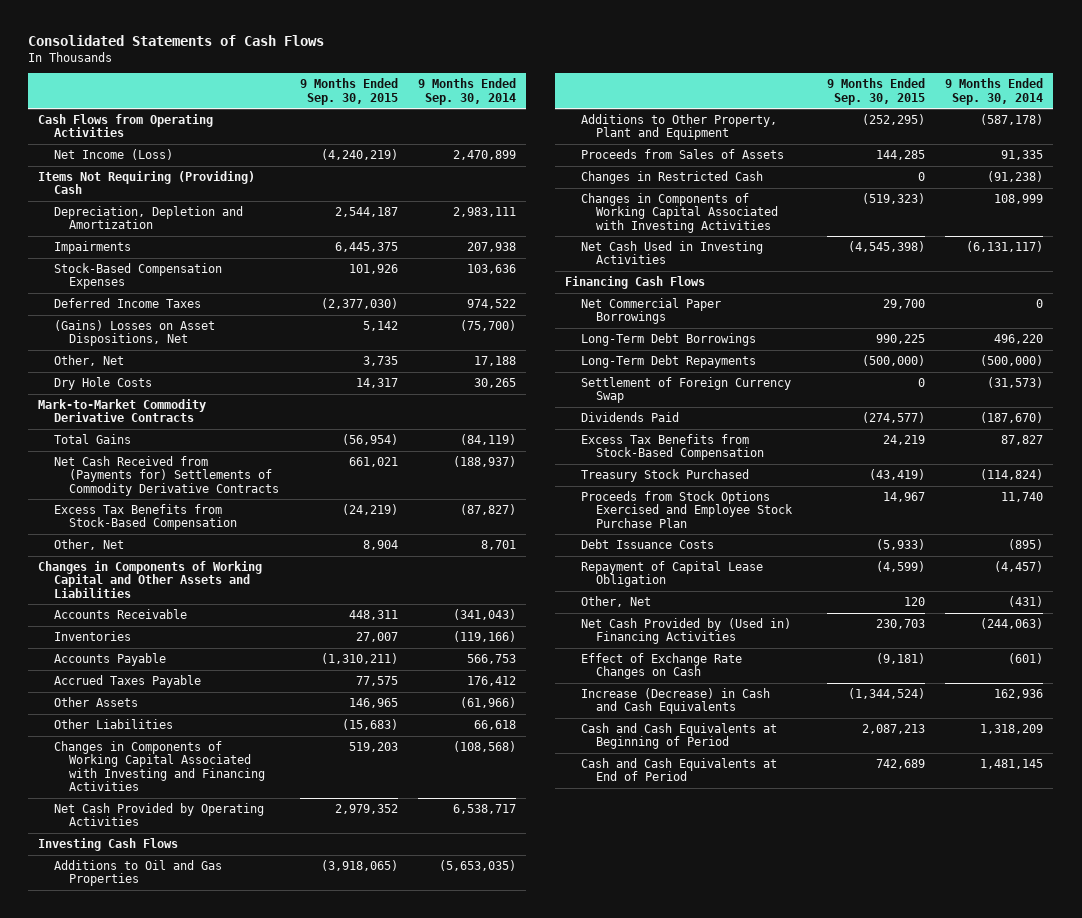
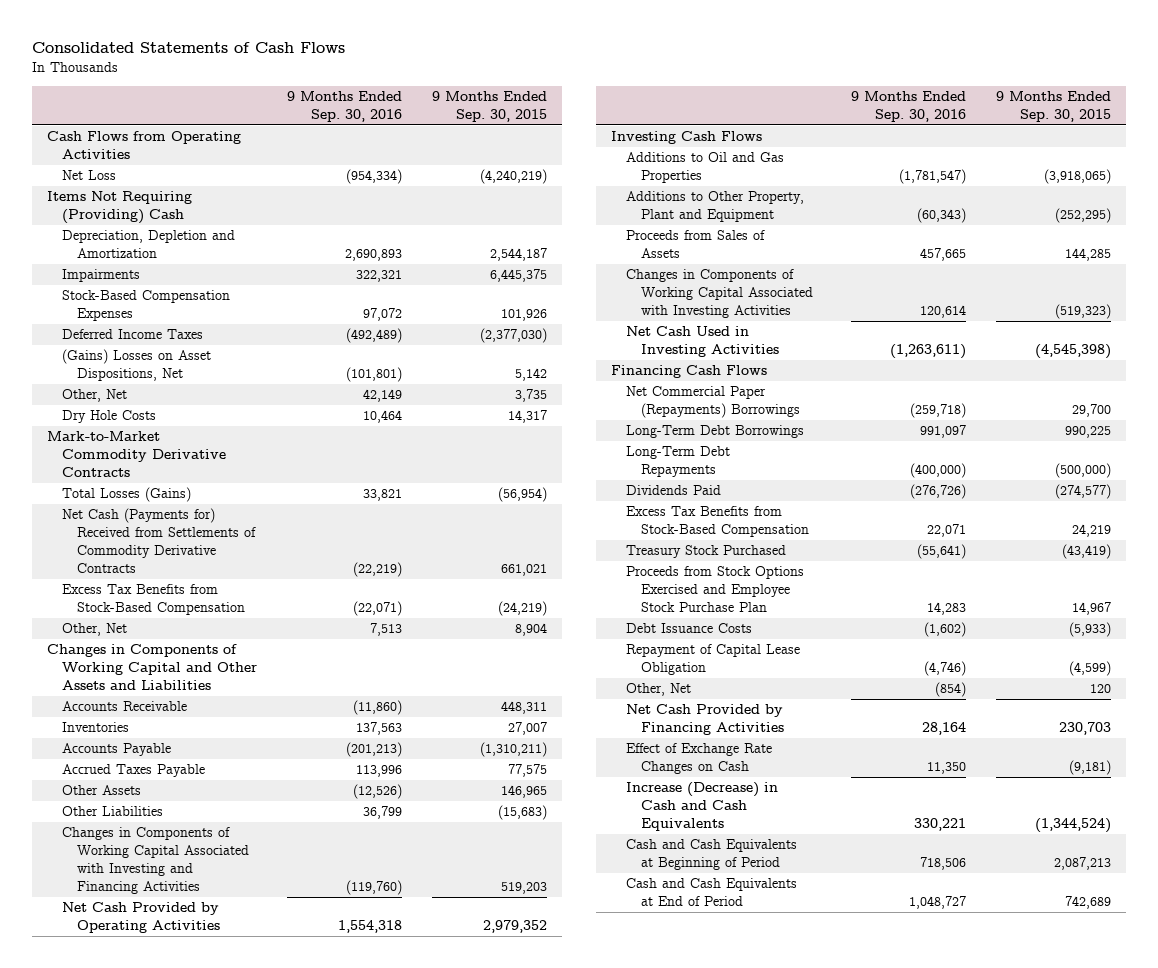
[418,78,517,105] 9 Months Ended Sep. 30, 2014 -> none
none -> [286,91,402,123] 9 Months Ended Sep. 30, 2016
[53,149,173,161] Net Income (Loss) -> [61,170,116,181] Net Loss
[53,434,131,445] Total Gains -> [61,487,191,503] Total Losses (Gains)
[53,456,280,496] Net Cash Received from (Payments for) Settlements of Commodity Derivative Contracts -> [61,508,256,574] Net Cash (Payments for) Received from Settlements of Commodity Derivative Contracts
[580,171,763,185] Changes in Restricted Cash -> none
[580,298,721,325] Net Commercial Paper Borrowings -> [626,386,801,419] Net Commercial Paper (Repayments) Borrowings
[580,377,791,404] Settlement of Foreign Currency Swap -> none
[580,618,791,645] Net Cash Provided by (Used in) Financing Activities -> [626,704,785,736] Net Cash Provided by Financing Activities

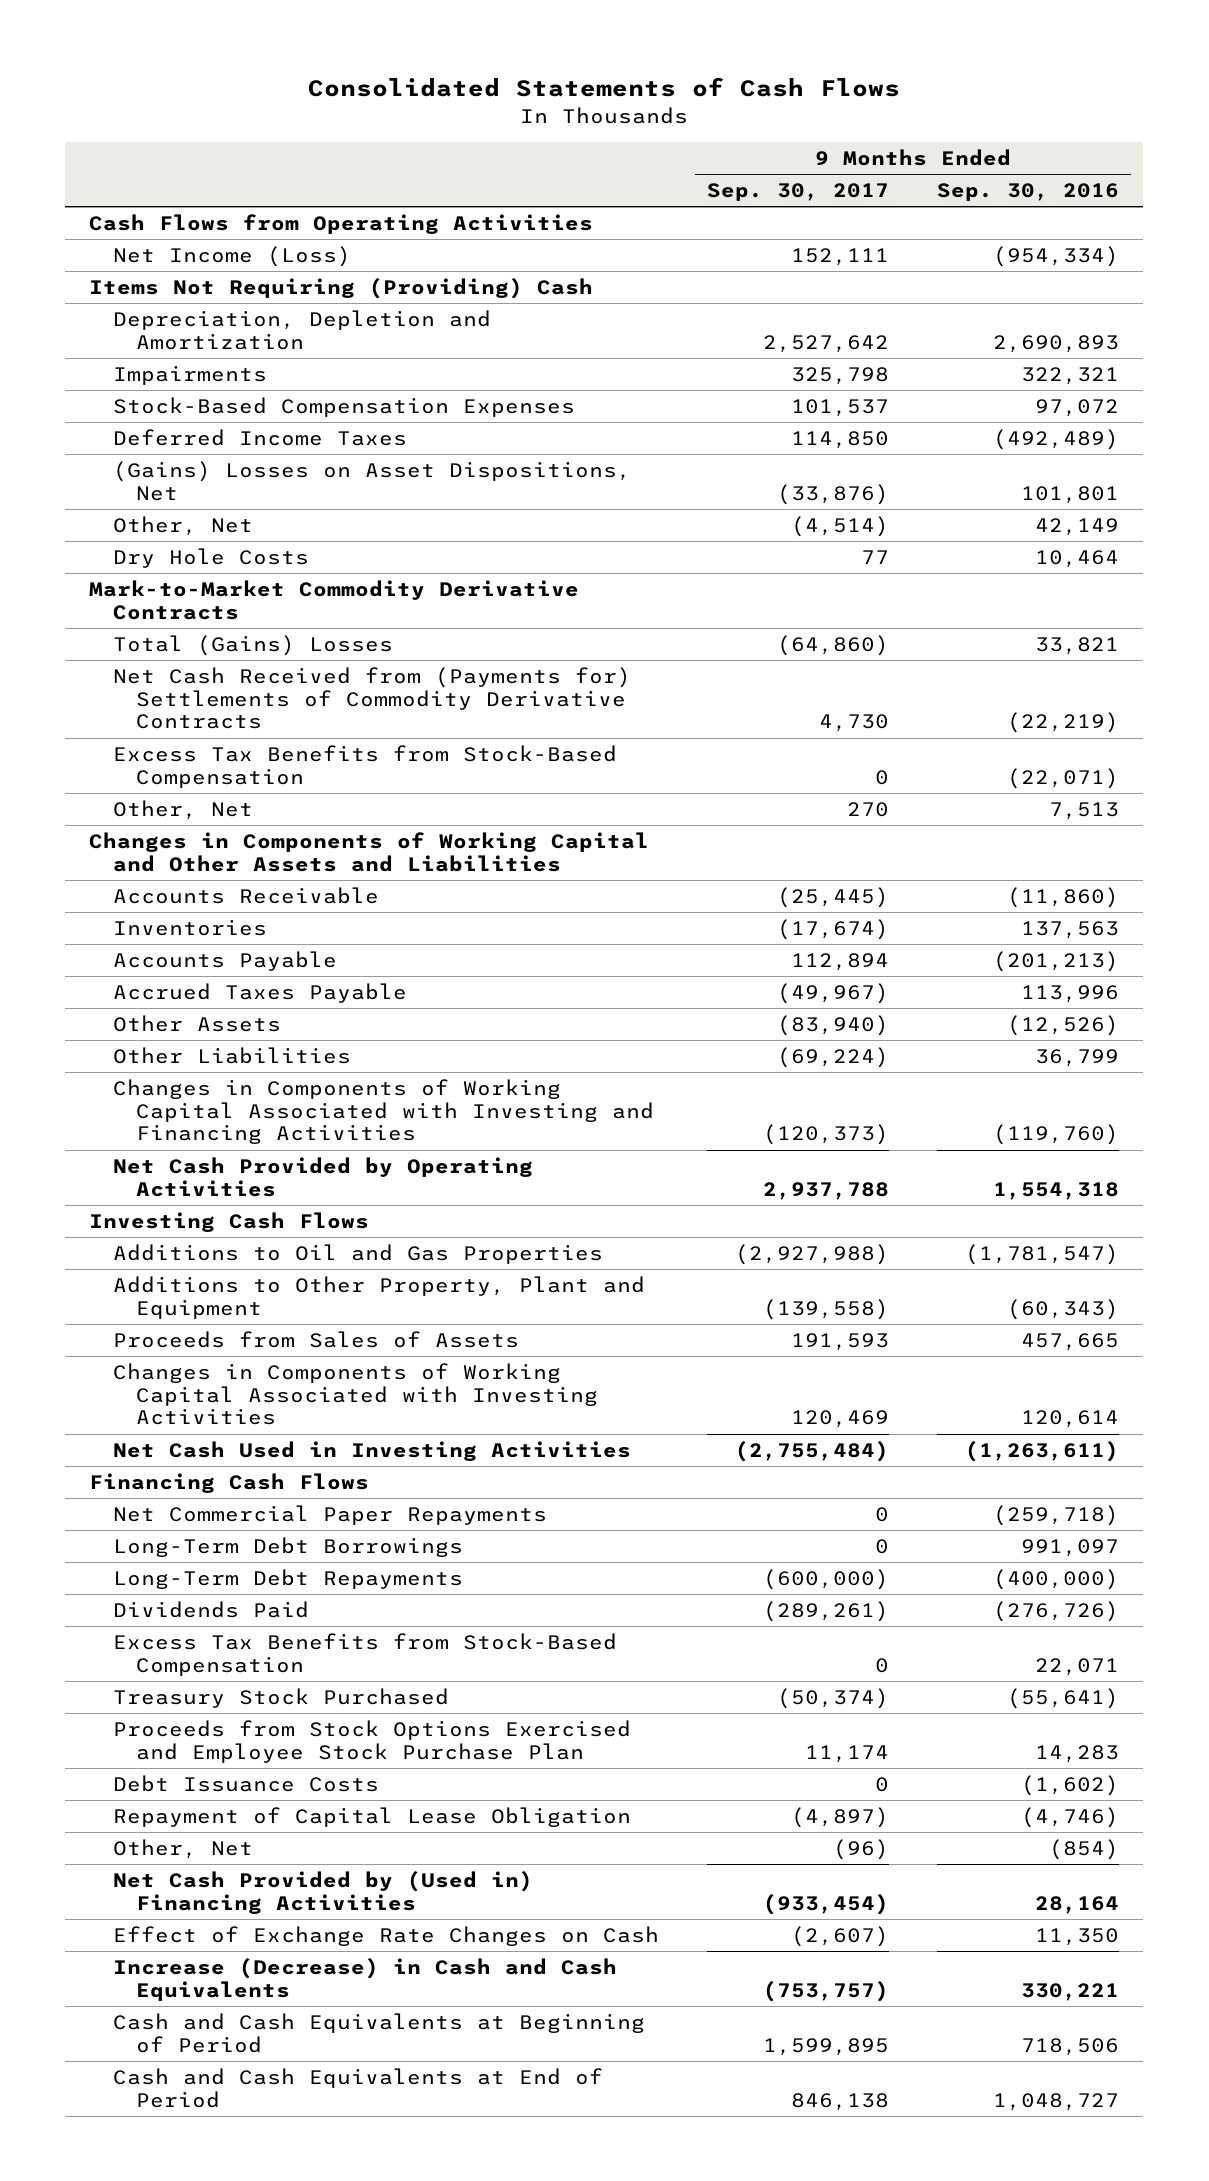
[431,91,547,123] 9 Months Ended Sep. 30, 2015 -> none
none -> [706,183,889,202] Sep. 30, 2017
[61,170,116,181] Net Loss -> [112,245,351,267] Net Income (Loss)
[345,367,402,383] (101,801) -> [1021,485,1120,504] 101,801
[61,487,191,503] Total Losses (Gains) -> [112,634,393,656] Total (Gains) Losses
[61,508,256,574] Net Cash (Payments for) Received from Settlements of Commodity Derivative Contracts -> [112,666,631,730] Net Cash Received from (Payments for) Settlements of Commodity Derivative Contracts
[626,386,801,419] Net Commercial Paper (Repayments) Borrowings -> [112,1504,547,1525] Net Commercial Paper Repayments
[626,704,785,736] Net Cash Provided by Financing Activities -> [112,1870,533,1914] Net Cash Provided by (Used in) Financing Activities

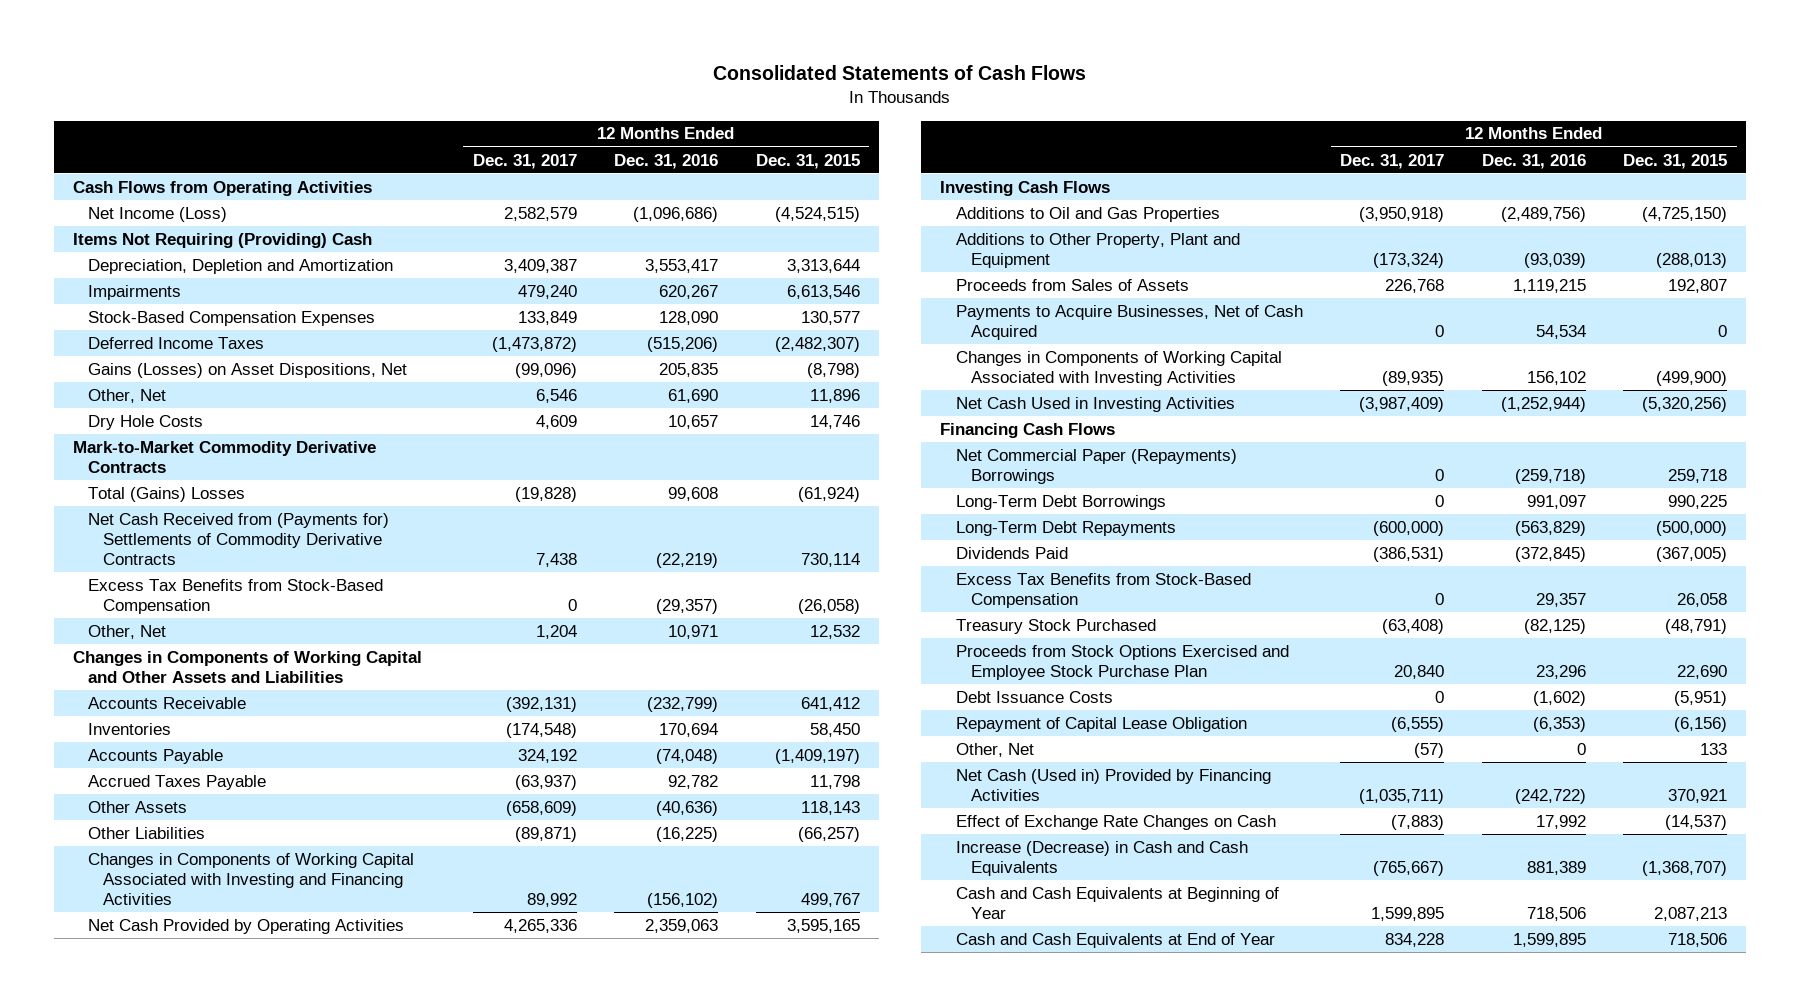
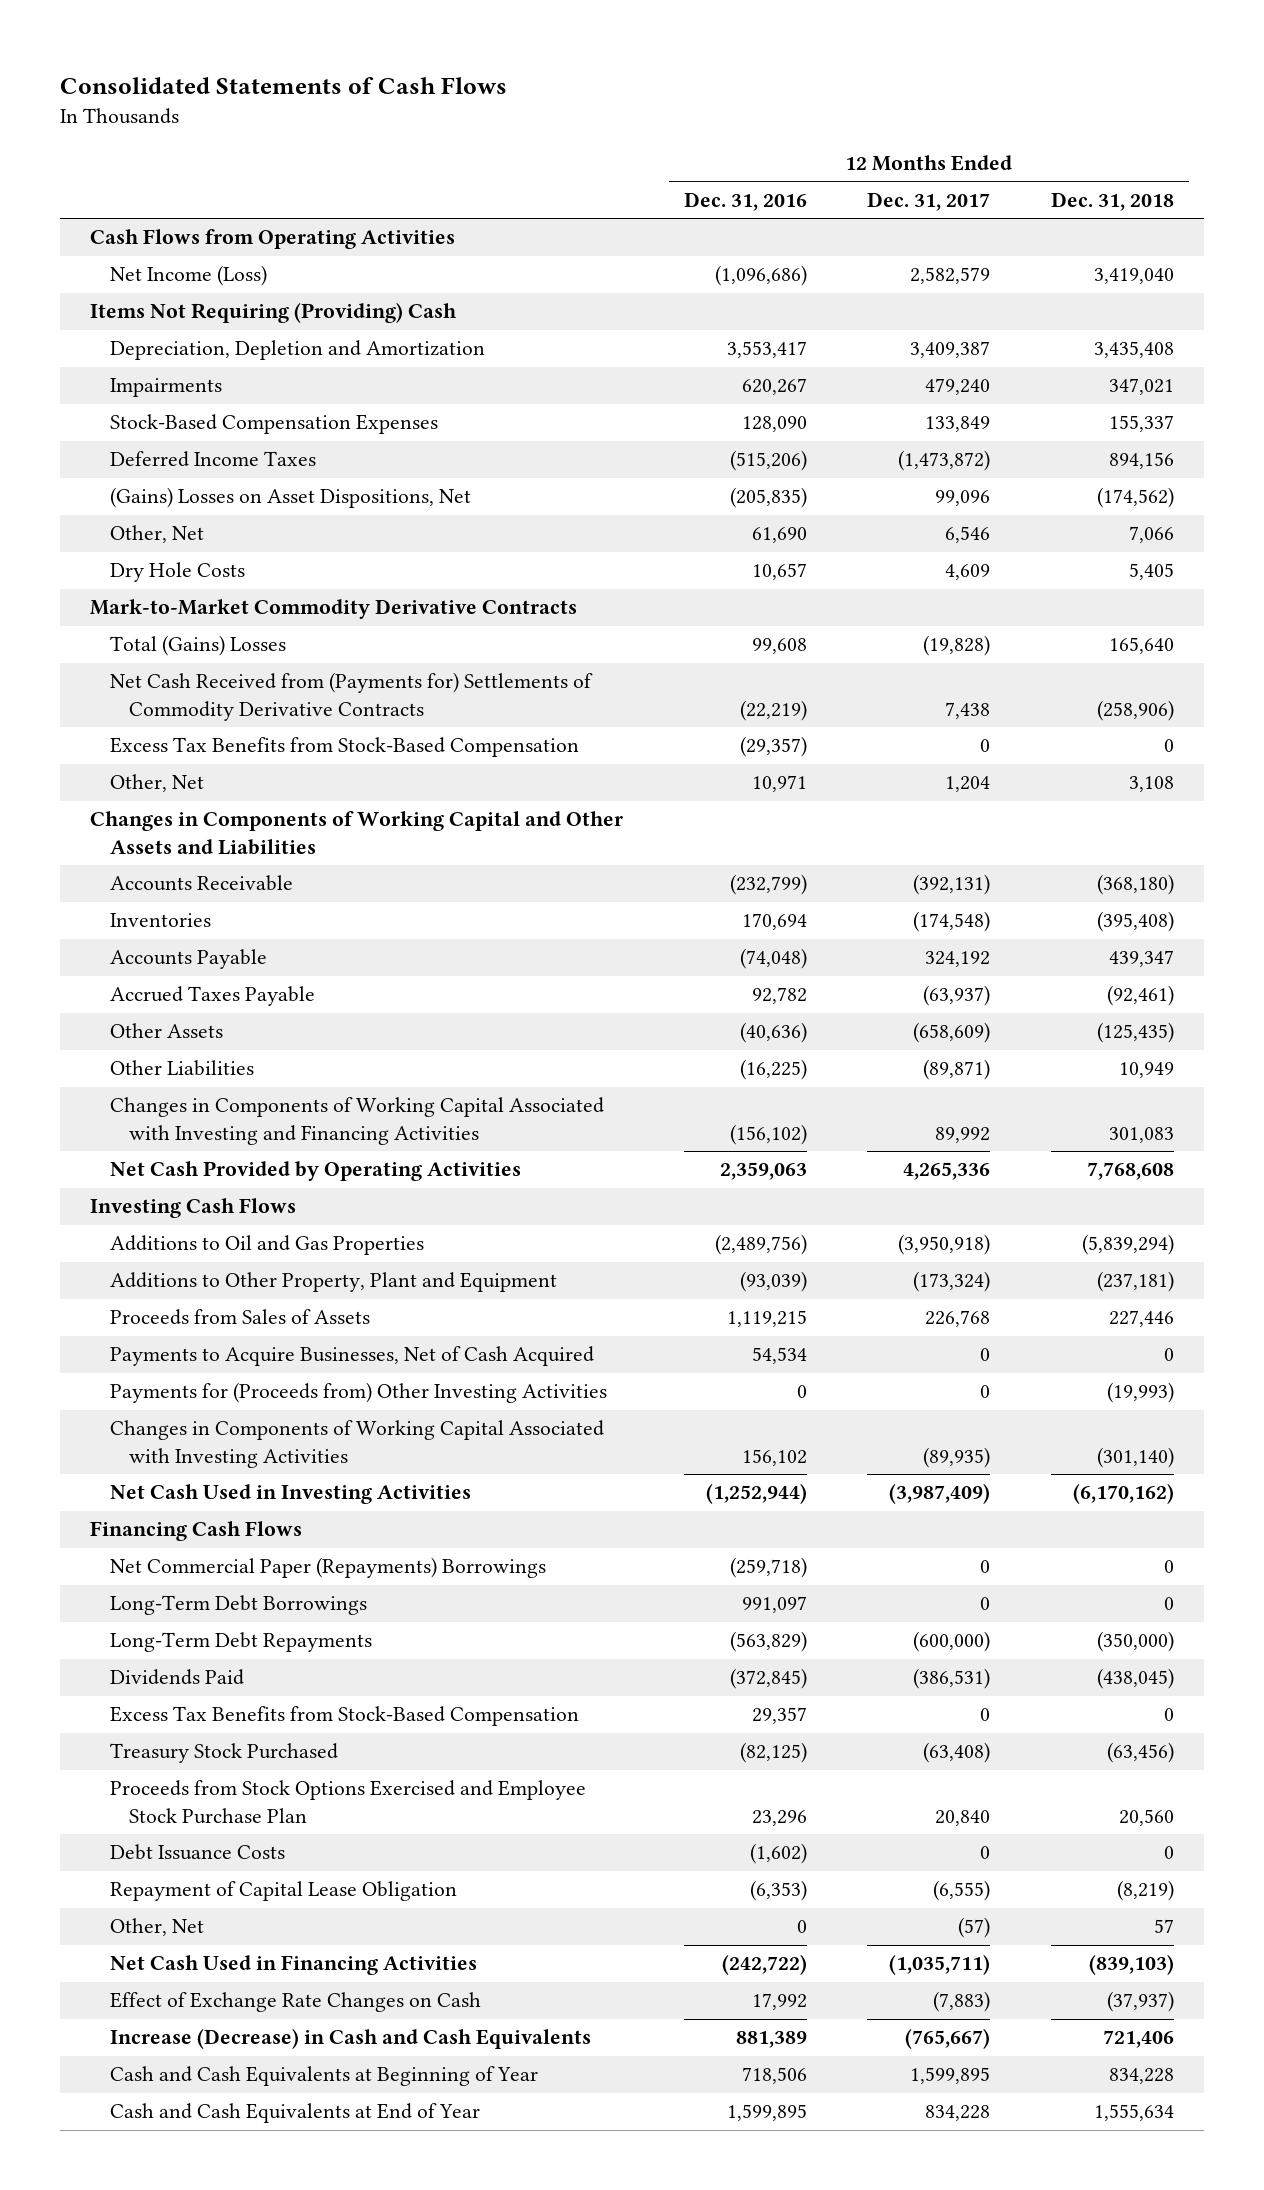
[755,153,860,169] Dec. 31, 2015 -> none
none -> [1050,192,1174,212] Dec. 31, 2018
[88,362,408,378] Gains (Losses) on Asset Dispositions, Net -> [109,487,471,509] (Gains) Losses on Asset Dispositions, Net
[514,362,577,378] (99,096) -> [935,490,991,507] 99,096
[659,362,719,377] 205,835 -> [729,487,807,509] (205,835)
none -> [109,1382,607,1404] Payments for (Proceeds from) Other Investing Activities
[955,768,1271,801] Net Cash (Used in) Provided by Financing Activities -> [109,1955,477,1976] Net Cash Used in Financing Activities

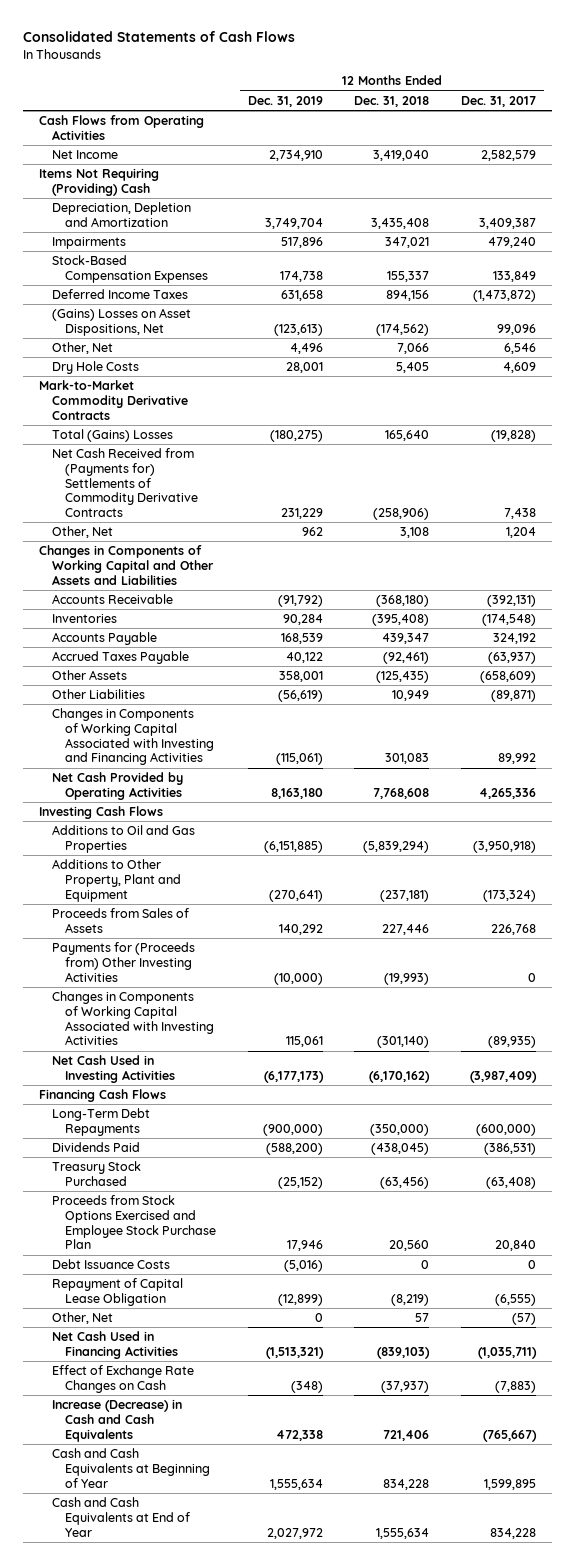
[683,192,807,212] Dec. 31, 2016 -> none
none -> [247,95,323,107] Dec. 31, 2019
[109,265,267,287] Net Income (Loss) -> [52,150,119,160] Net Income
[109,737,579,758] Excess Tax Benefits from Stock-Based Compensation -> none
[109,1346,594,1367] Payments to Acquire Businesses, Net of Cash Acquired -> none
[109,1557,546,1579] Net Commercial Paper (Repayments) Borrowings -> none
[109,1595,367,1616] Long-Term Debt Borrowings -> none
[109,1706,579,1727] Excess Tax Benefits from Stock-Based Compensation -> none

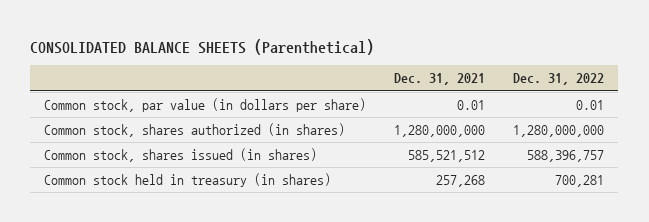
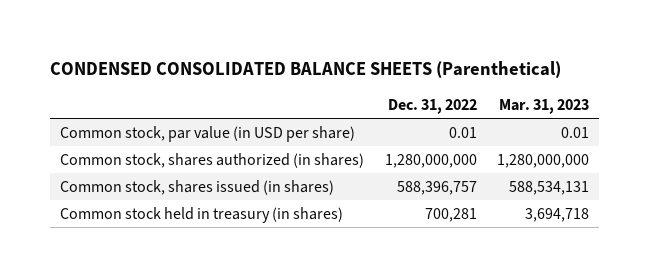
[30,38,375,55] CONSOLIDATED BALANCE SHEETS (Parenthetical) -> [49,61,561,79] CONDENSED CONSOLIDATED BALANCE SHEETS (Parenthetical)
[394,73,486,86] Dec. 31, 2021 -> none
none -> [499,99,590,115] Mar. 31, 2023
[44,98,367,113] Common stock, par value (in dollars per share) -> [60,125,356,142] Common stock, par value (in USD per share)

